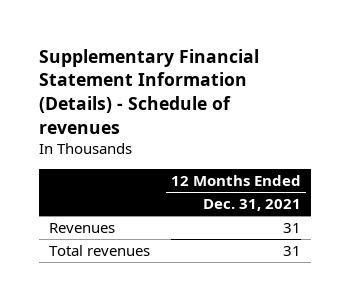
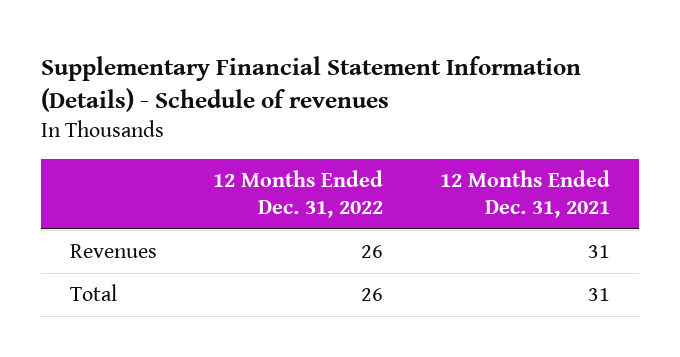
none -> [213,170,384,218] 12 Months Ended Dec. 31, 2022
[49,244,151,256] Total revenues -> [69,284,117,302] Total

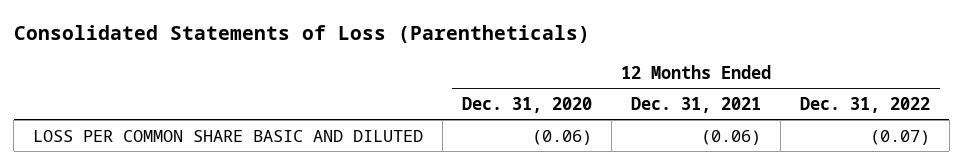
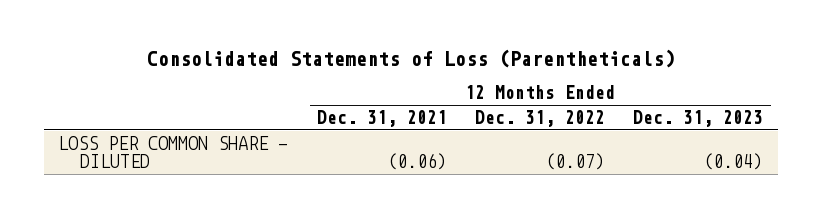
[462,96,593,113] Dec. 31, 2020 -> none
none -> [633,110,764,128] Dec. 31, 2023
[33,129,424,142] LOSS PER COMMON SHARE BASIC AND DILUTED -> [58,135,289,168] LOSS PER COMMON SHARE - DILUTED

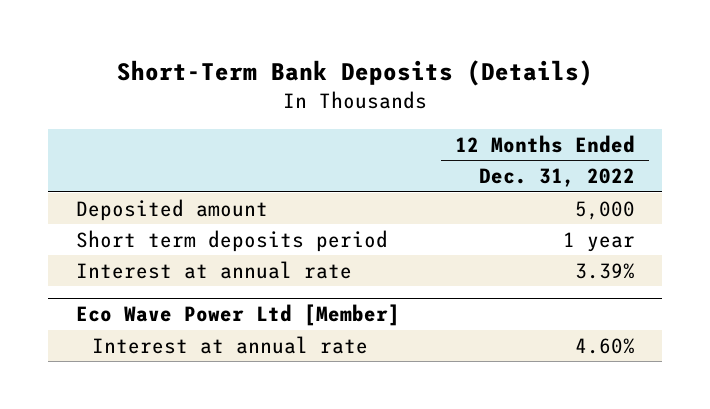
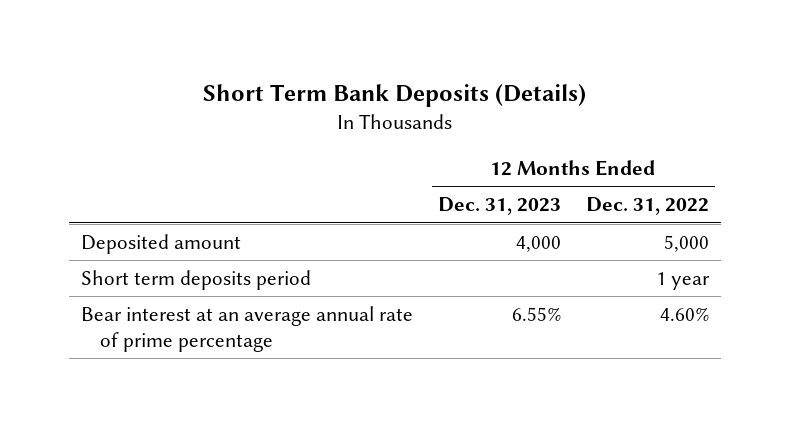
[117,60,594,87] Short-Term Bank Deposits (Details) -> [202,84,586,108] Short Term Bank Deposits (Details)
none -> [437,197,561,216] Dec. 31, 2023
[75,304,400,327] Eco Wave Power Ltd [Member] -> none
[91,336,368,355] Interest at annual rate -> none
[75,261,352,280] Interest at annual rate -> [81,305,414,352] Bear interest at an average annual rate of prime percentage
[574,263,635,280] 3.39% -> [659,306,709,321] 4.60%

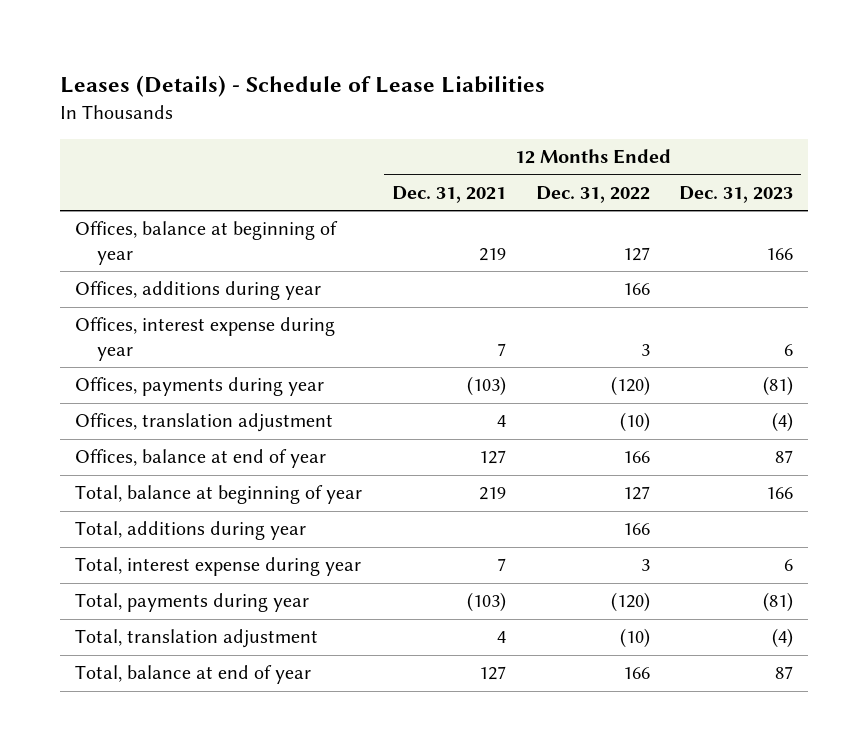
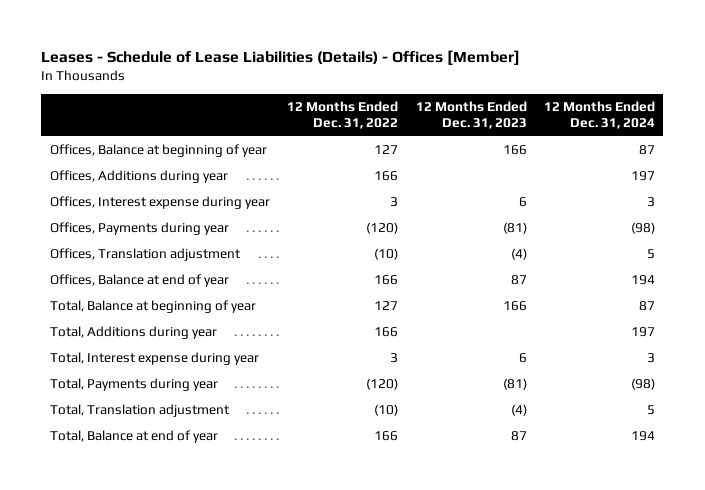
[60,74,546,97] Leases (Details) - Schedule of Lease Liabilities -> [41,50,521,66] Leases - Schedule of Lease Liabilities (Details) - Offices [Member]
[391,186,506,204] Dec. 31, 2021 -> none
none -> [543,101,655,130] 12 Months Ended Dec. 31, 2024
[75,221,339,265] Offices, balance at beginning of year -> [49,144,267,158] Offices, Balance at beginning of year
[75,281,322,301] Offices, additions during year -> [49,170,228,184] Offices, Additions during year
[75,317,336,361] Offices, interest expense during year -> [49,196,270,210] Offices, Interest expense during year
[75,377,325,397] Offices, payments during year -> [49,222,229,236] Offices, Payments during year
[75,413,334,433] Offices, translation adjustment -> [49,248,241,262] Offices, Translation adjustment
[75,449,327,469] Offices, balance at end of year -> [49,274,229,288] Offices, Balance at end of year
[75,485,363,505] Total, balance at beginning of year -> [49,300,256,314] Total, Balance at beginning of year
[75,521,307,541] Total, additions during year -> [49,326,217,340] Total, Additions during year
[75,557,362,577] Total, interest expense during year -> [49,352,259,366] Total, Interest expense during year
[75,593,310,613] Total, payments during year -> [49,378,218,392] Total, Payments during year
[75,629,319,649] Total, translation adjustment -> [49,404,230,418] Total, Translation adjustment
[75,665,312,685] Total, balance at end of year -> [49,430,218,444] Total, Balance at end of year

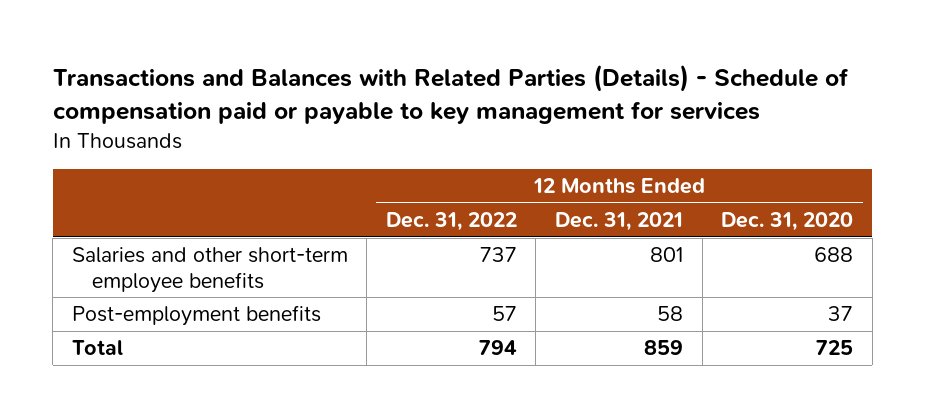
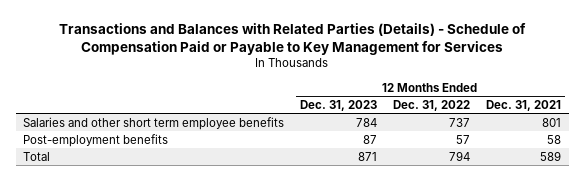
[52,63,849,124] Transactions and Balances with Related Parties (Details) - Schedule of compensation paid or payable to key management for services -> [59,22,527,55] Transactions and Balances with Related Parties (Details) - Schedule of Compensation Paid or Payable to Key Management for Services
[721,211,854,231] Dec. 31, 2020 -> none
none -> [300,99,378,111] Dec. 31, 2023
[71,247,348,293] Salaries and other short-term employee benefits -> [23,116,285,130] Salaries and other short term employee benefits
[644,340,684,356] 859 -> [539,150,561,161] 589

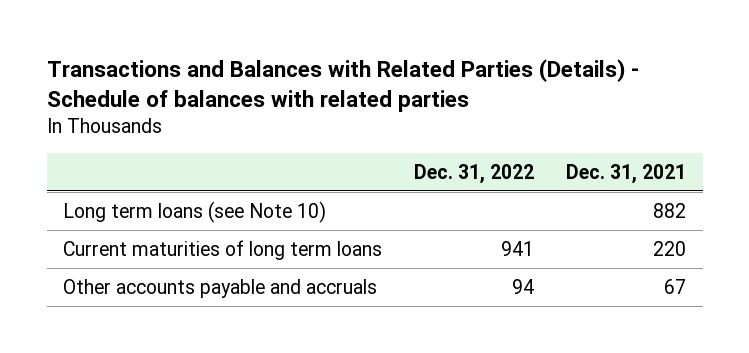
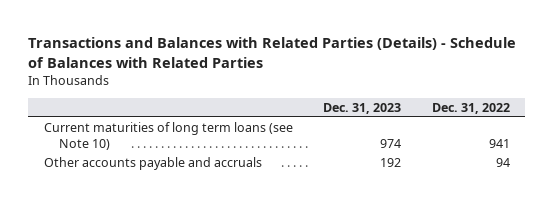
[46,58,639,112] Transactions and Balances with Related Parties (Details) - Schedule of balances with related parties -> [28,36,517,68] Transactions and Balances with Related Parties (Details) - Schedule of Balances with Related Parties
[566,163,687,184] Dec. 31, 2021 -> none
none -> [323,102,402,114] Dec. 31, 2023
[62,200,326,223] Long term loans (see Note 10) -> none
[62,239,382,260] Current maturities of long term loans -> [43,122,293,150] Current maturities of long term loans (see Note 10)

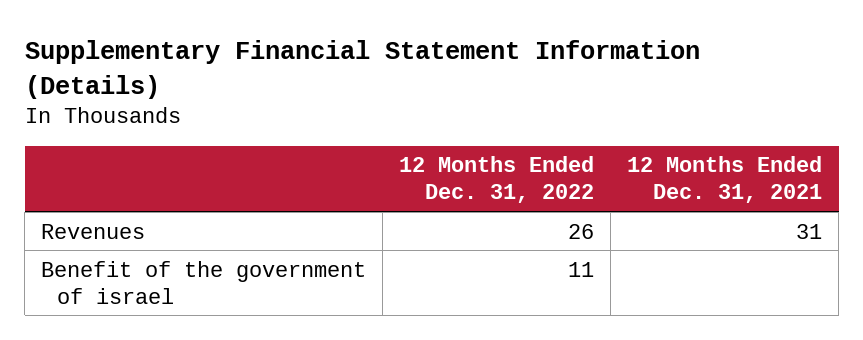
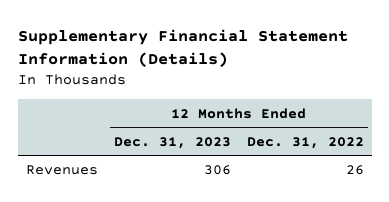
[627,156,823,204] 12 Months Ended Dec. 31, 2021 -> none
none -> [113,136,231,149] Dec. 31, 2023
[41,260,367,304] Benefit of the government of israel -> none

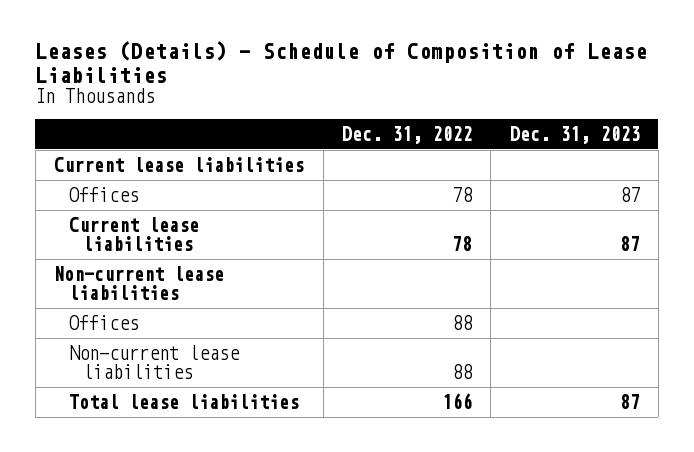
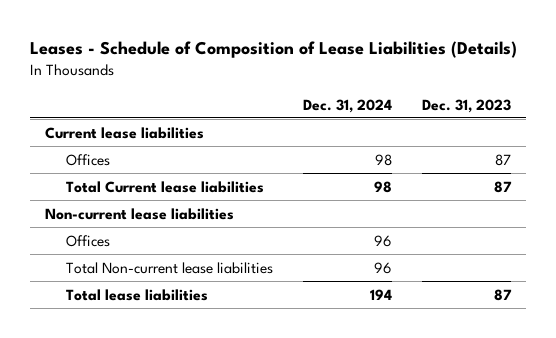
[35,41,648,83] Leases (Details) - Schedule of Composition of Lease Liabilities -> [29,41,517,59] Leases - Schedule of Composition of Lease Liabilities (Details)
[341,125,472,144] Dec. 31, 2022 -> none
none -> [302,98,392,113] Dec. 31, 2024
[68,216,199,251] Current lease liabilities -> [66,180,265,193] Total Current lease liabilities
[68,344,240,379] Non-current lease liabilities -> [66,261,274,274] Total Non-current lease liabilities

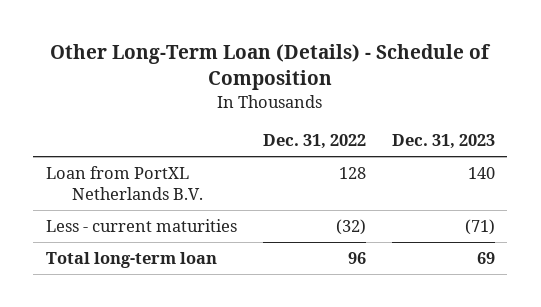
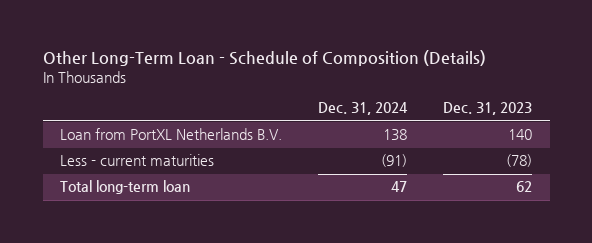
[50,44,492,91] Other Long-Term Loan (Details) - Schedule of Composition -> [42,50,486,67] Other Long-Term Loan - Schedule of Composition (Details)
[262,134,366,150] Dec. 31, 2022 -> none
none -> [318,102,409,116] Dec. 31, 2024
[464,218,495,235] (71) -> [505,154,532,168] (78)
[476,251,495,264] 69 -> [515,181,532,193] 62

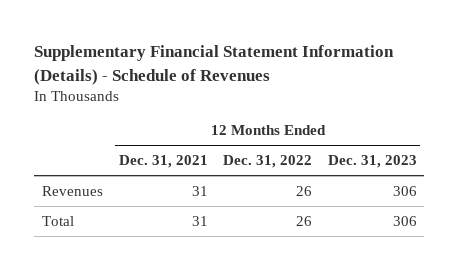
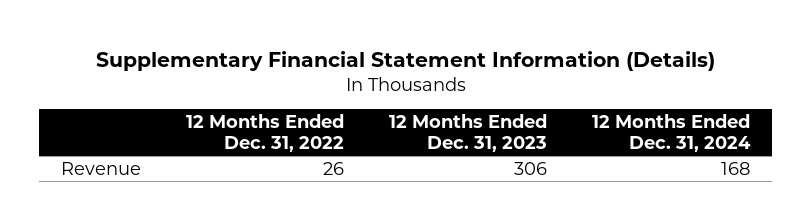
[34,45,395,85] Supplementary Financial Statement Information (Details) - Schedule of Revenues -> [95,50,715,71] Supplementary Financial Statement Information (Details)
[118,155,208,169] Dec. 31, 2021 -> none
none -> [591,113,751,152] 12 Months Ended Dec. 31, 2024
[42,185,104,196] Revenues -> none
[42,215,75,226] Total -> [61,161,142,175] Revenue

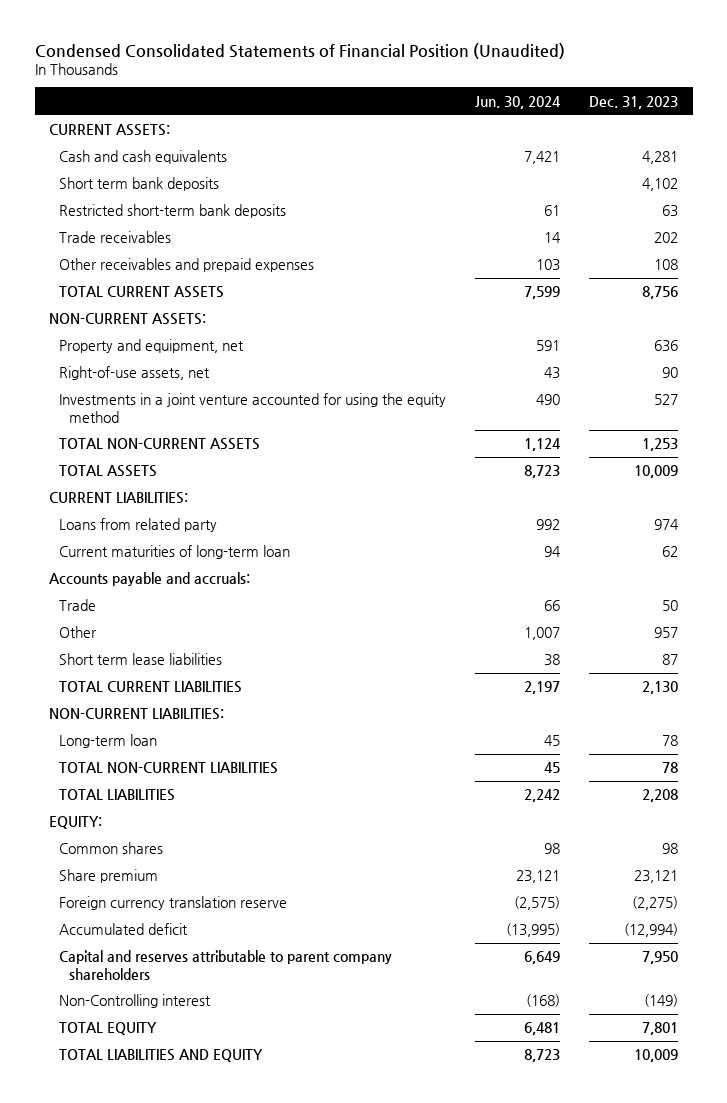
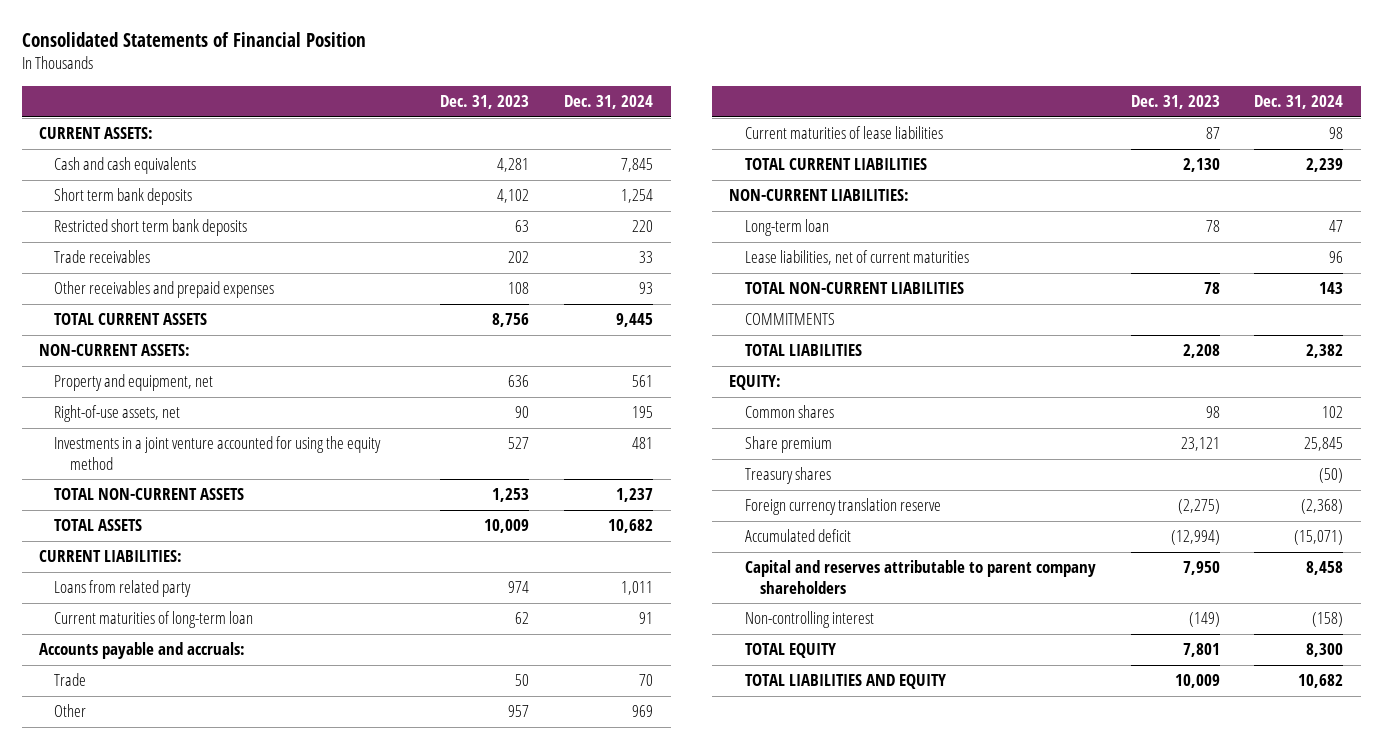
[34,42,565,59] Condensed Consolidated Statements of Financial Position (Unaudited) -> [21,32,366,48] Consolidated Statements of Financial Position
[475,95,562,109] Jun. 30, 2024 -> none
none -> [564,95,654,110] Dec. 31, 2024
[59,204,287,219] Restricted short-term bank deposits -> [54,219,248,237] Restricted short term bank deposits
[59,653,223,666] Short term lease liabilities -> [744,126,943,140] Current maturities of lease liabilities
none -> [744,250,969,266] Lease liabilities, net of current maturities
none -> [744,313,835,326] COMMITMENTS
none -> [744,467,831,485] Treasury shares
[59,994,212,1009] Non-Controlling interest -> [744,611,874,629] Non-controlling interest

